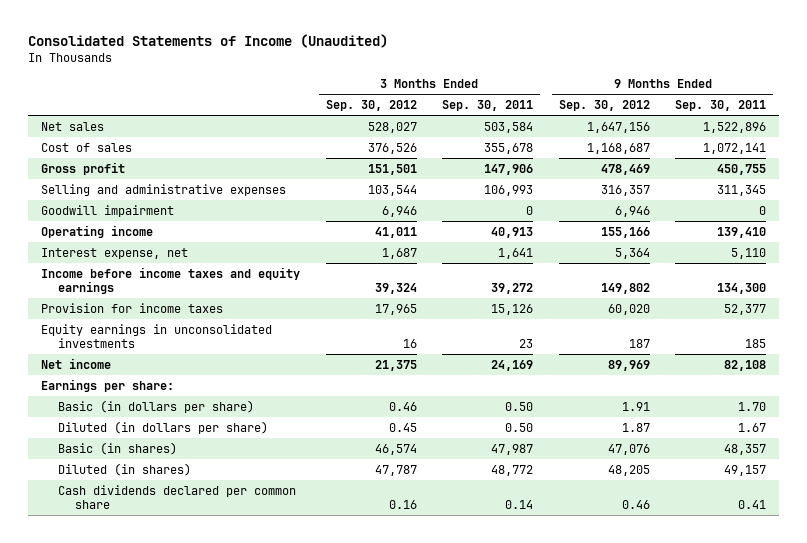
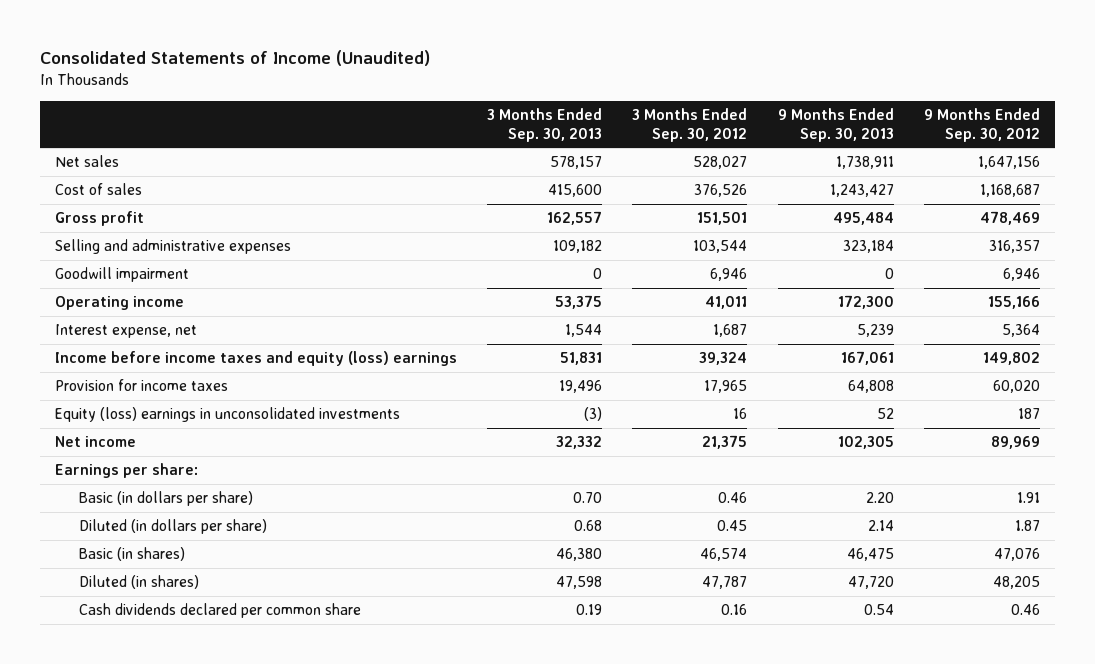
[442,99,534,111] Sep. 30, 2011 -> none
[675,99,767,111] Sep. 30, 2011 -> none
none -> [487,108,603,142] 3 Months Ended Sep. 30, 2013
none -> [777,108,894,142] 9 Months Ended Sep. 30, 2013
[40,266,300,294] Income before income taxes and equity earnings -> [54,351,457,367] Income before income taxes and equity (loss) earnings
[40,323,272,348] Equity earnings in unconsolidated investments -> [54,407,400,423] Equity (loss) earnings in unconsolidated investments

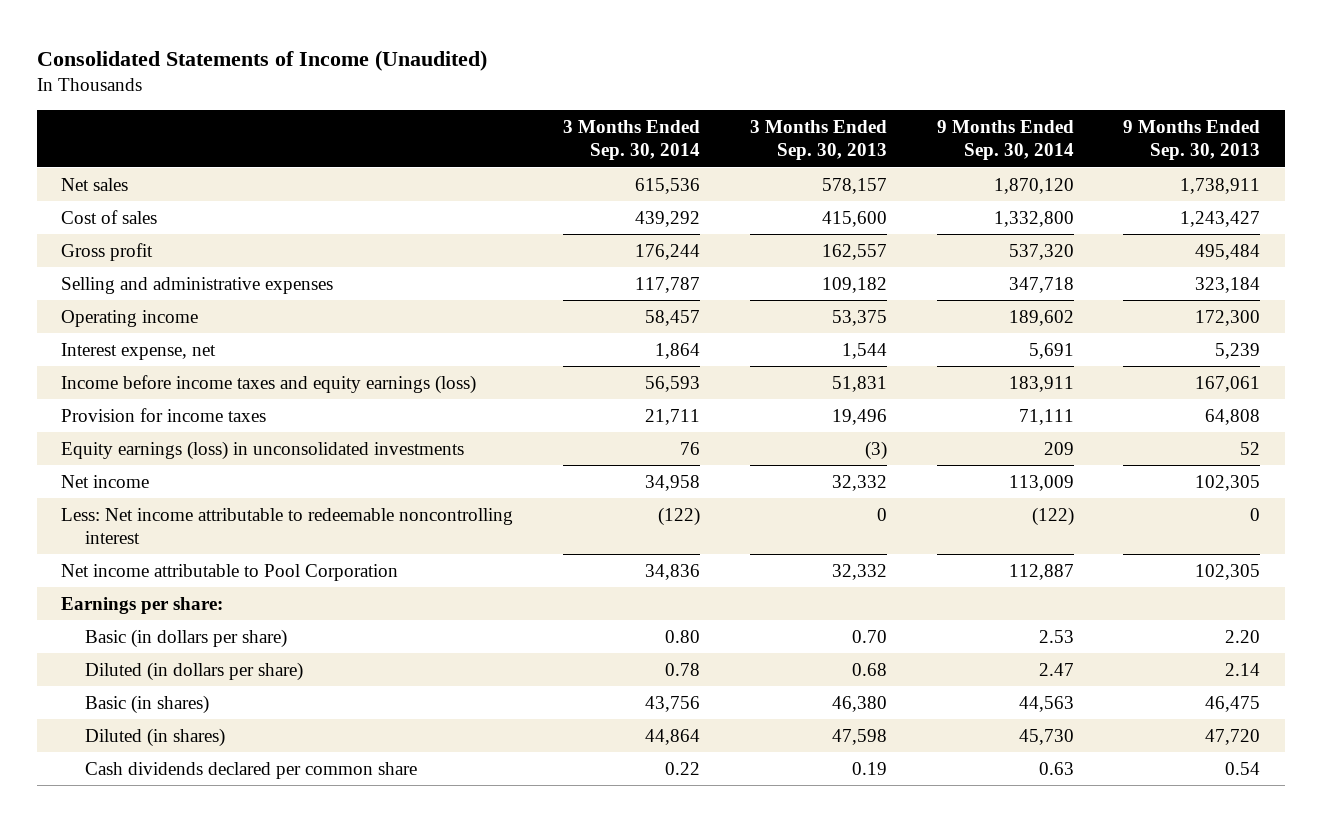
[632,108,748,142] 3 Months Ended Sep. 30, 2012 -> none
[923,108,1040,142] 9 Months Ended Sep. 30, 2012 -> none
none -> [563,120,701,161] 3 Months Ended Sep. 30, 2014
none -> [936,120,1074,161] 9 Months Ended Sep. 30, 2014
[54,267,189,283] Goodwill impairment -> none
[54,351,457,367] Income before income taxes and equity (loss) earnings -> [61,374,477,394] Income before income taxes and equity earnings (loss)
[54,407,400,423] Equity (loss) earnings in unconsolidated investments -> [61,440,465,460] Equity earnings (loss) in unconsolidated investments
none -> [61,507,514,544] Less: Net income attributable to redeemable noncontrolling interest
none -> [61,563,399,581] Net income attributable to Pool Corporation

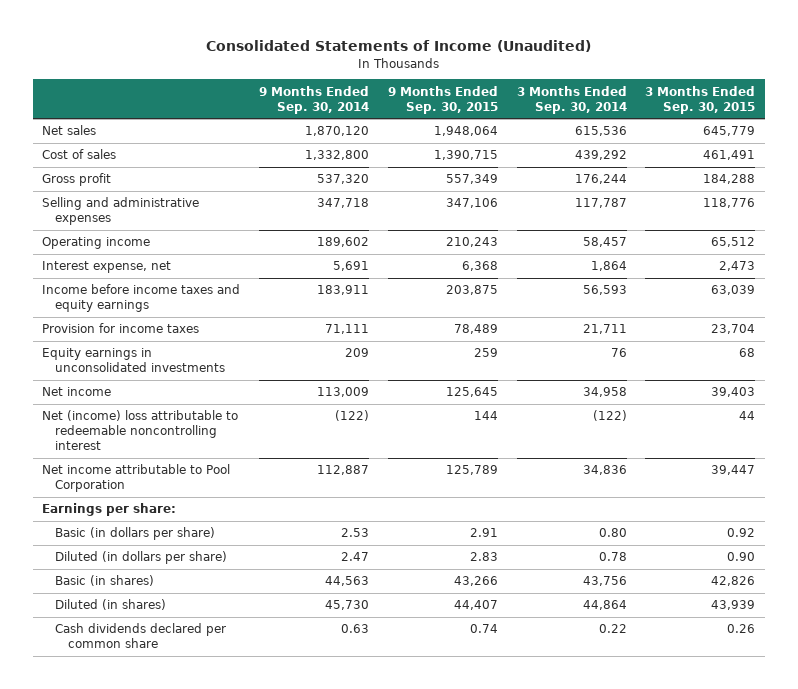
[749,120,887,161] 3 Months Ended Sep. 30, 2013 -> none
[1123,120,1261,161] 9 Months Ended Sep. 30, 2013 -> none
none -> [387,85,498,114] 9 Months Ended Sep. 30, 2015
none -> [645,85,756,114] 3 Months Ended Sep. 30, 2015
[61,374,477,394] Income before income taxes and equity earnings (loss) -> [42,284,241,313] Income before income taxes and equity earnings
[61,440,465,460] Equity earnings (loss) in unconsolidated investments -> [42,348,225,373] Equity earnings in unconsolidated investments
[61,507,514,544] Less: Net income attributable to redeemable noncontrolling interest -> [42,410,239,451] Net (income) loss attributable to redeemable noncontrolling interest

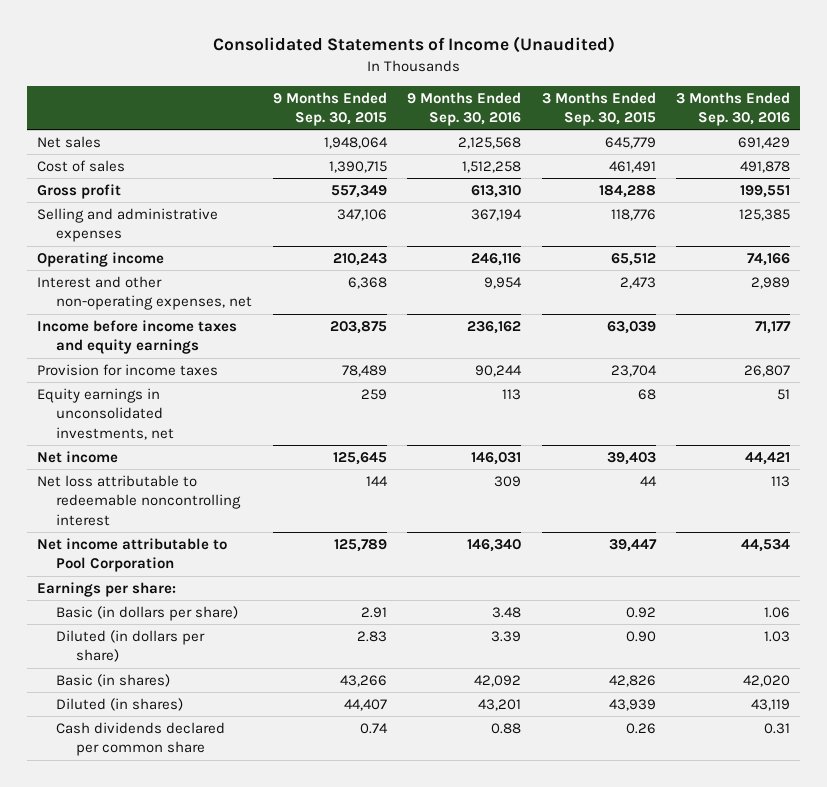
[258,85,369,114] 9 Months Ended Sep. 30, 2014 -> none
[516,85,627,114] 3 Months Ended Sep. 30, 2014 -> none
none -> [407,91,522,126] 9 Months Ended Sep. 30, 2016
none -> [676,91,791,126] 3 Months Ended Sep. 30, 2016
[42,261,172,274] Interest expense, net -> [36,275,253,311] Interest and other non-operating expenses, net
[42,348,225,373] Equity earnings in unconsolidated investments -> [36,387,175,440] Equity earnings in unconsolidated investments, net
[42,410,239,451] Net (income) loss attributable to redeemable noncontrolling interest -> [36,474,242,526] Net loss attributable to redeemable noncontrolling interest

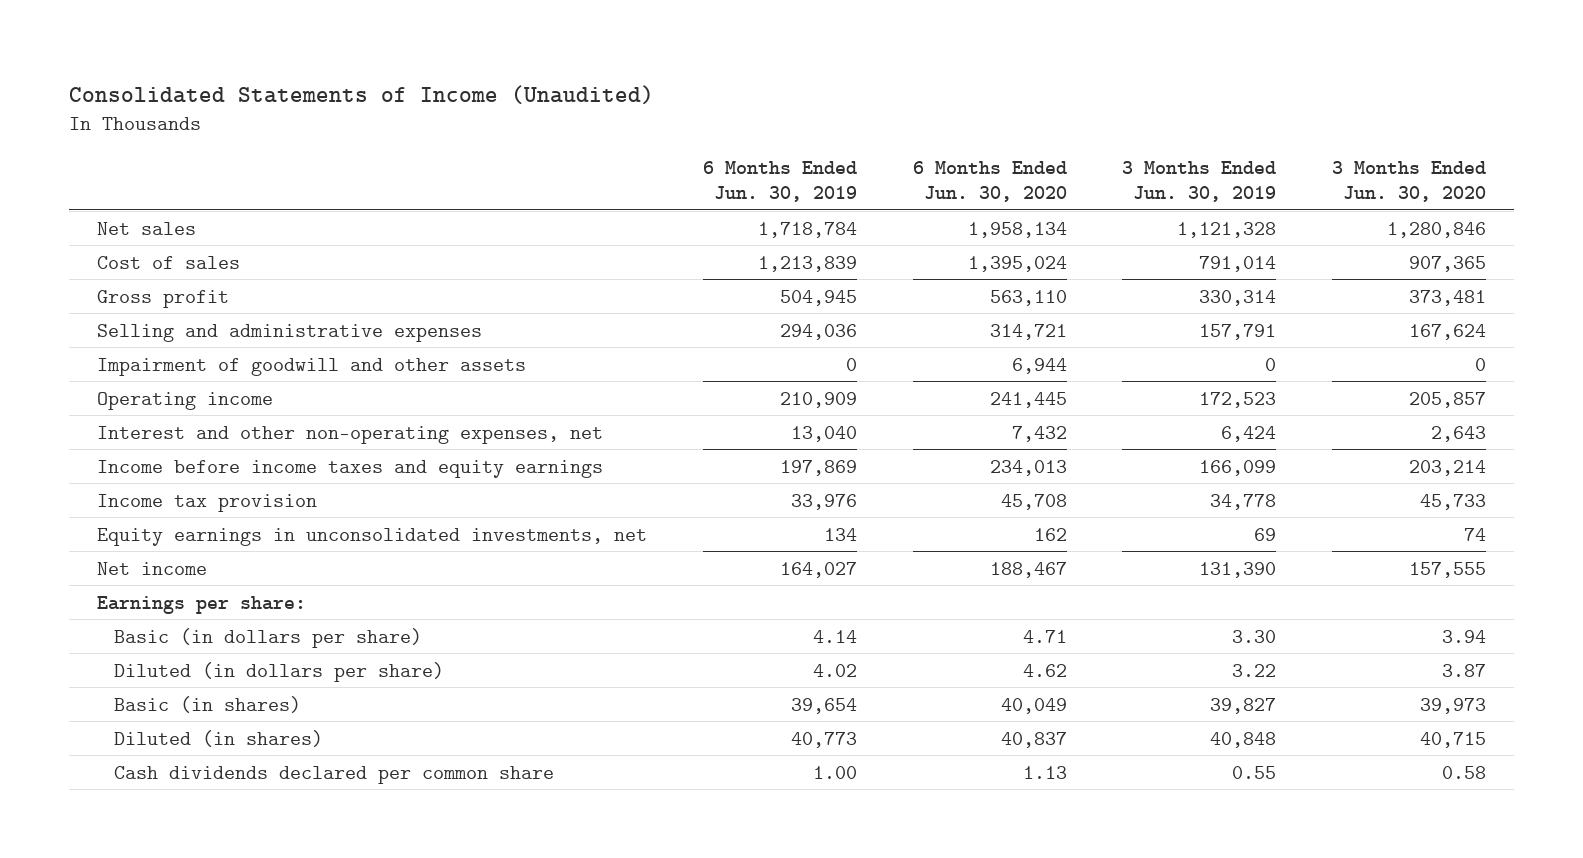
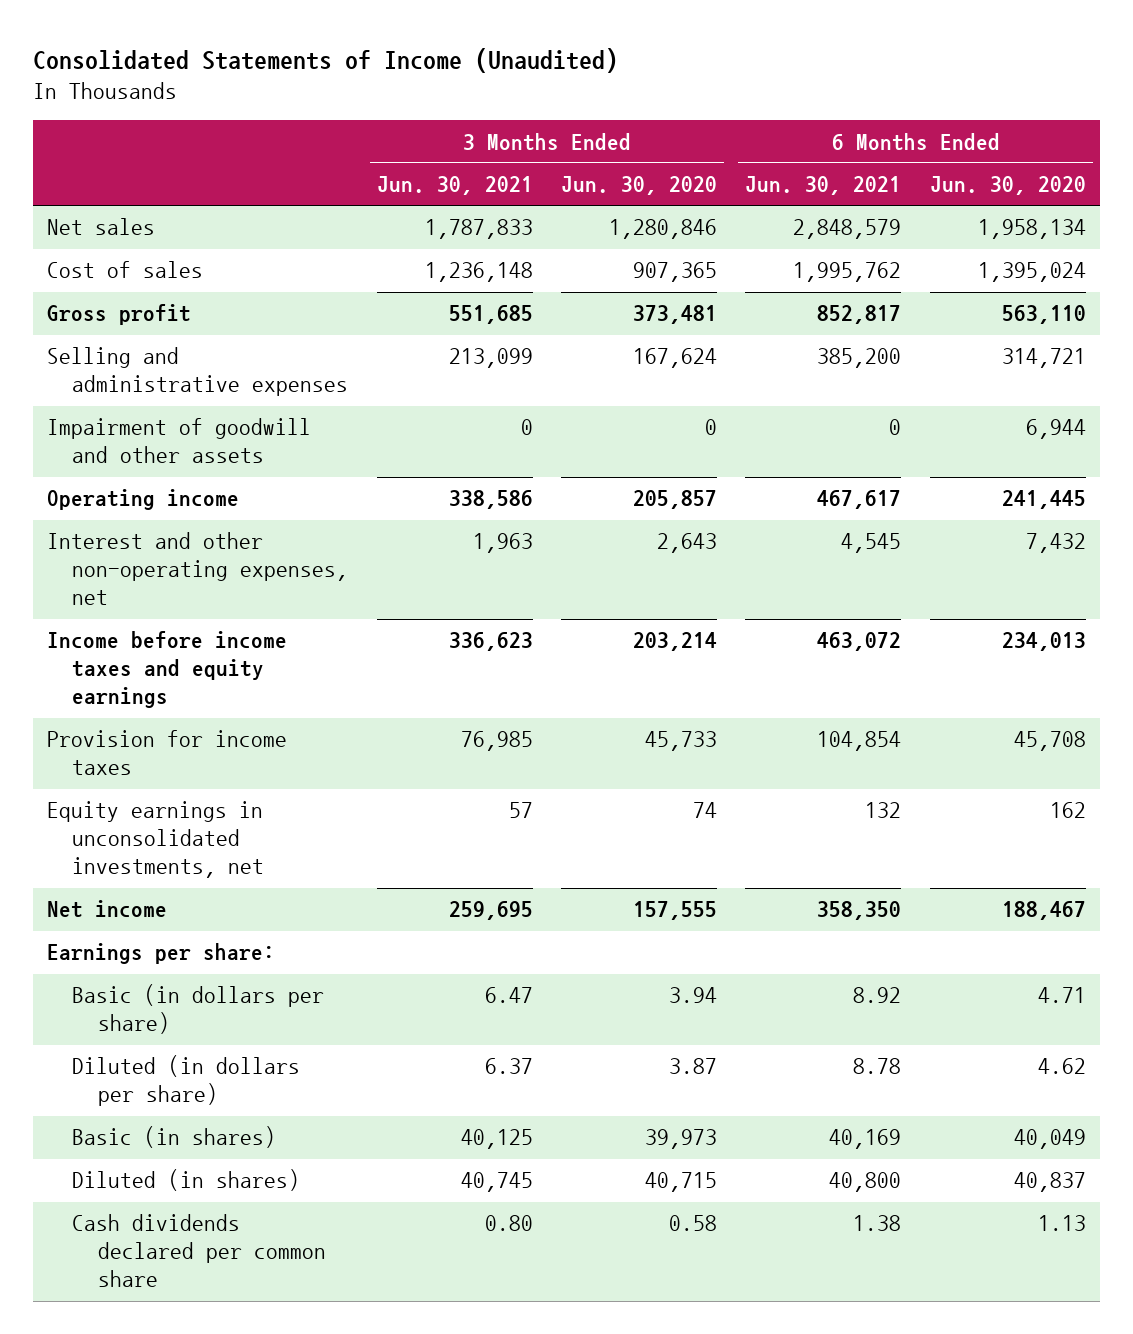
[702,161,857,202] 6 Months Ended Jun. 30, 2019 -> none
[1122,161,1277,202] 3 Months Ended Jun. 30, 2019 -> none
none -> [376,176,533,196] Jun. 30, 2021
none -> [745,176,902,196] Jun. 30, 2021
[97,493,318,512] Income tax provision -> [46,730,287,776] Provision for income taxes

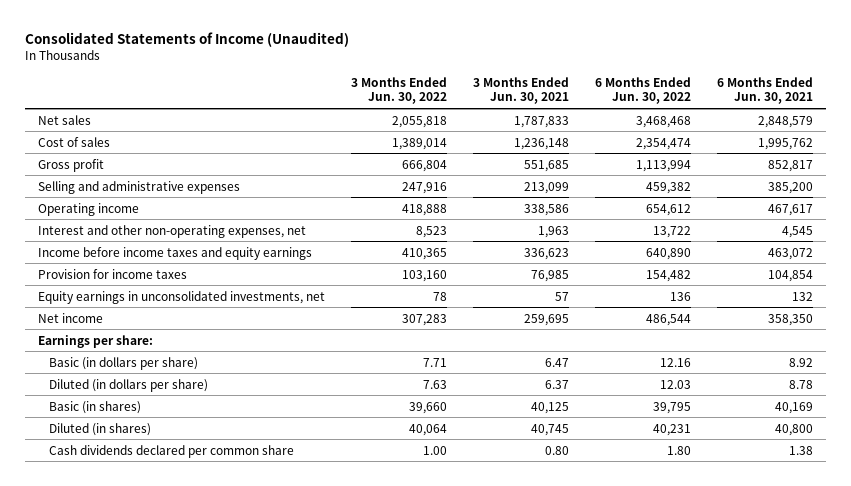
[561,176,718,196] Jun. 30, 2020 -> none
[929,176,1086,196] Jun. 30, 2020 -> none
none -> [351,77,448,105] 3 Months Ended Jun. 30, 2022
none -> [594,77,691,105] 6 Months Ended Jun. 30, 2022
[46,418,311,464] Impairment of goodwill and other assets -> none

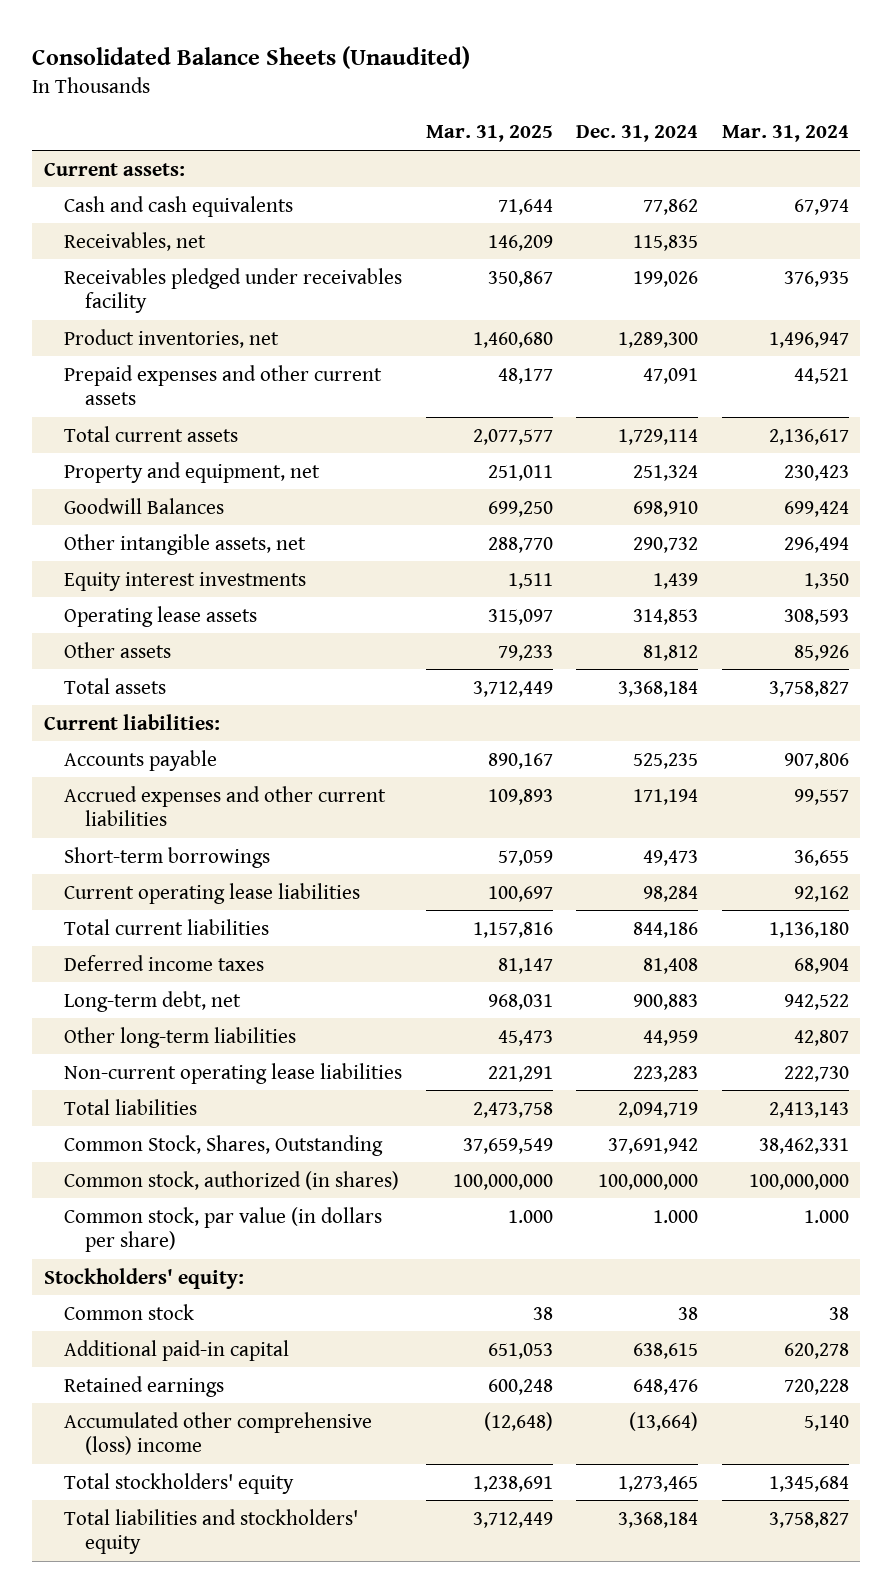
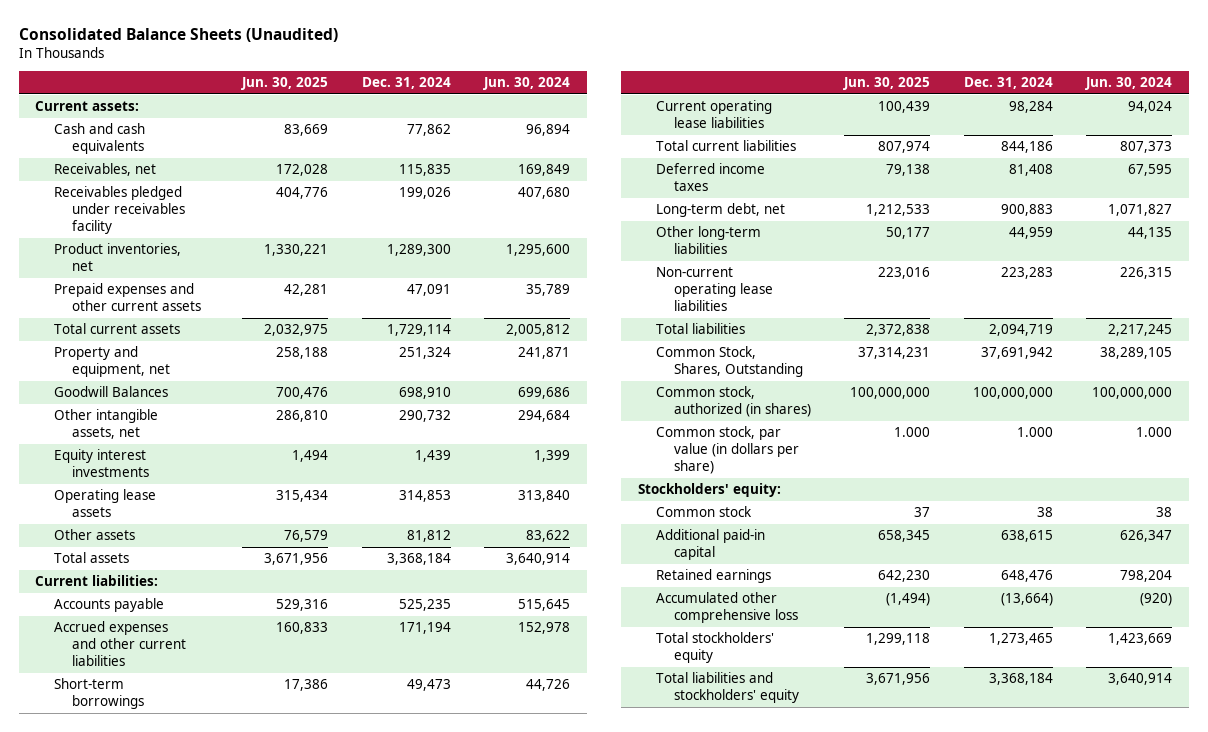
[425,125,553,143] Mar. 31, 2025 -> none
[721,125,849,143] Mar. 31, 2024 -> none
none -> [241,77,329,91] Jun. 30, 2025
none -> [483,77,571,91] Jun. 30, 2024
[64,1411,373,1456] Accumulated other comprehensive (loss) income -> [655,592,798,624] Accumulated other comprehensive loss

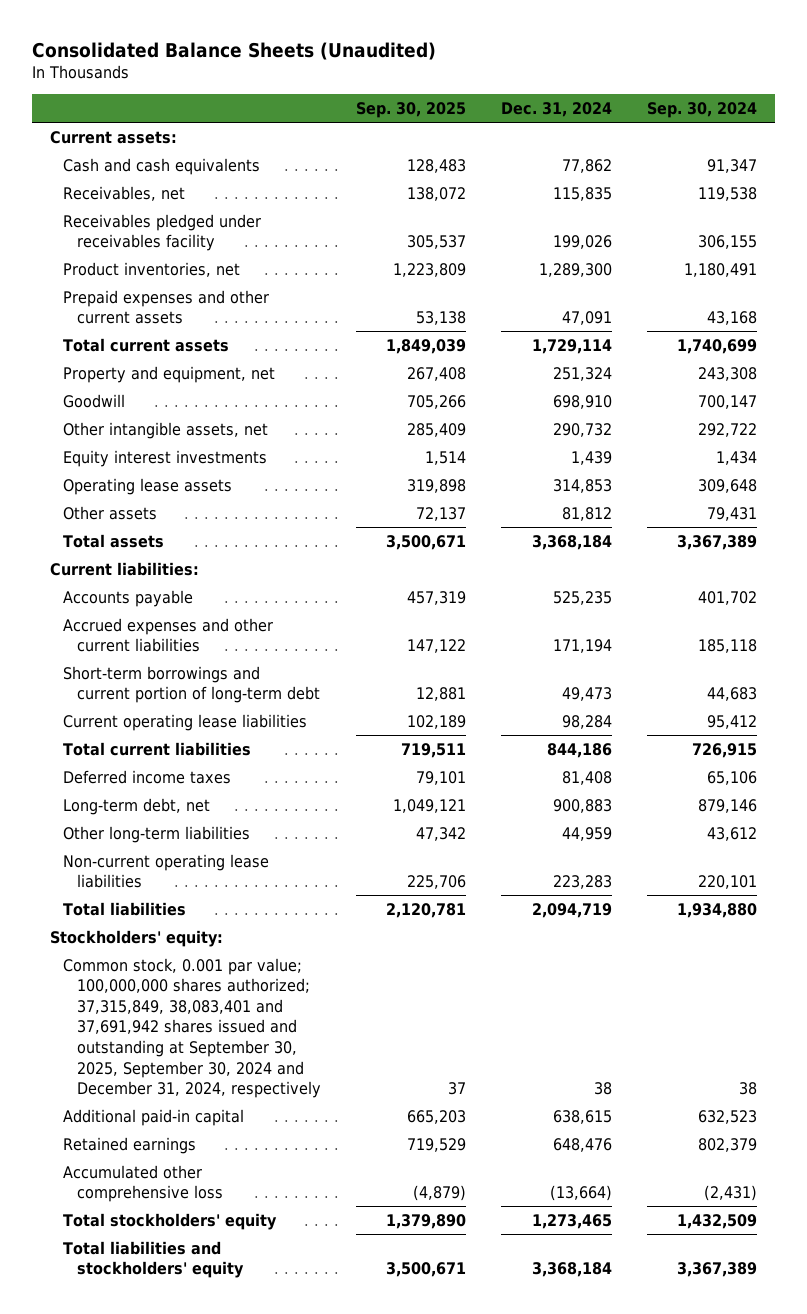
[241,77,329,91] Jun. 30, 2025 -> none
[483,77,571,91] Jun. 30, 2024 -> none
none -> [356,102,467,119] Sep. 30, 2025
none -> [647,102,758,119] Sep. 30, 2024
[53,386,168,398] Goodwill Balances -> [63,393,126,408] Goodwill
[53,678,144,710] Short-term borrowings -> [63,665,320,704] Short-term borrowings and current portion of long-term debt
[655,346,803,378] Common Stock, Shares, Outstanding -> none
[655,386,811,418] Common stock, authorized (in shares) -> none
[655,426,799,475] Common stock, par value (in dollars per share) -> none
[655,506,752,518] Common stock -> [63,957,321,1099] Common stock, 0.001 par value; 100,000,000 shares authorized; 37,315,849, 38,083,401 and 37,691,942 shares issued and outstanding at September 30, 2025, September 30, 2024 and December 31, 2024, respectively

